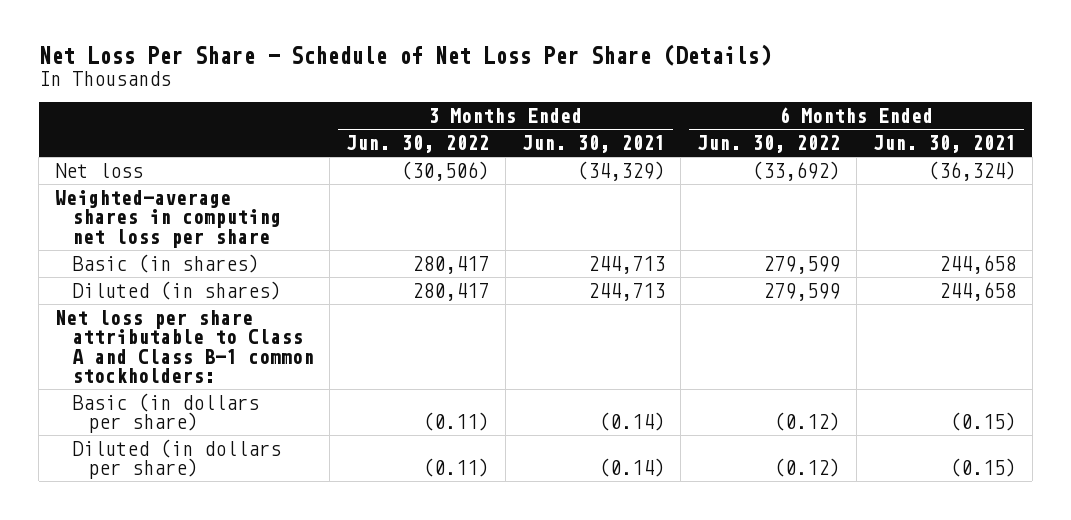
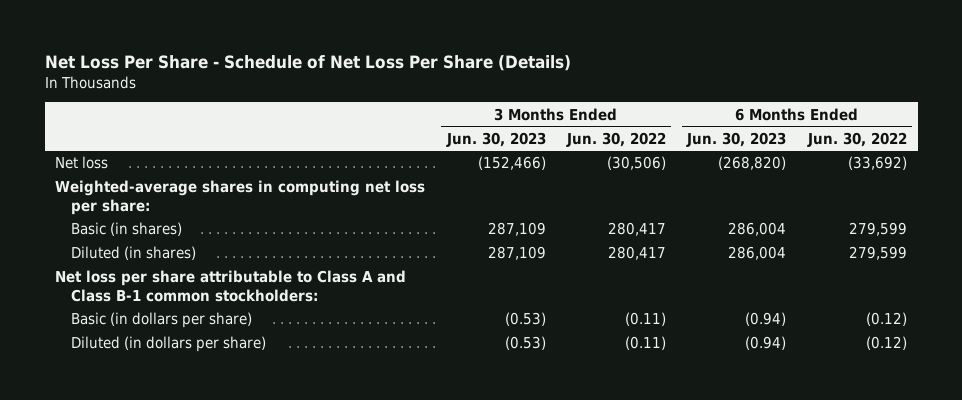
[521,135,665,154] Jun. 30, 2021 -> none
[872,135,1016,154] Jun. 30, 2021 -> none
none -> [445,131,546,147] Jun. 30, 2023
none -> [686,131,787,147] Jun. 30, 2023
[55,190,281,248] Weighted-average shares in computing net loss per share -> [55,180,426,215] Weighted-average shares in computing net loss per share:

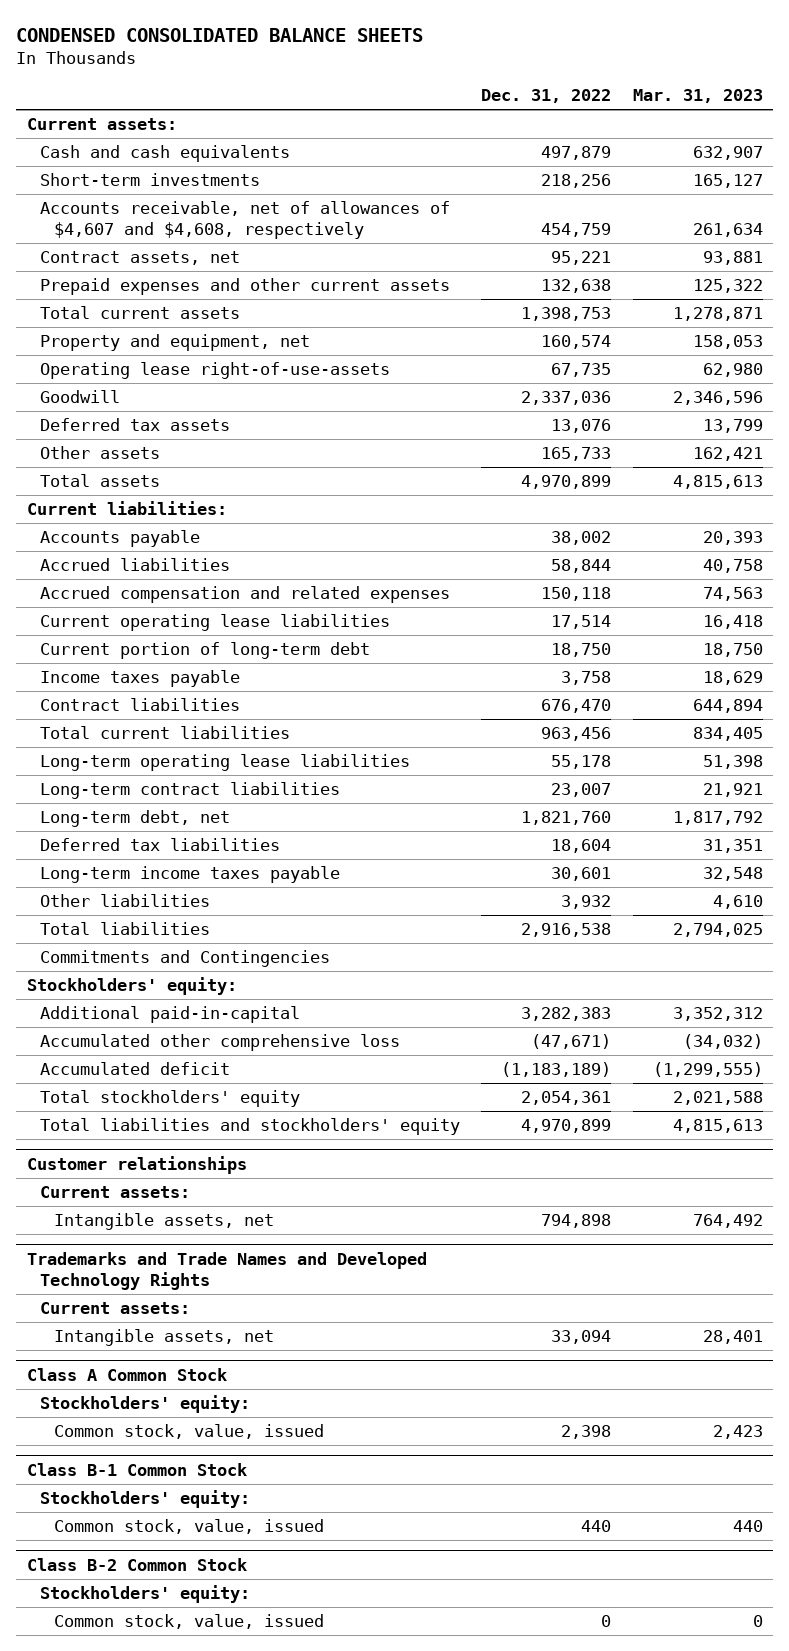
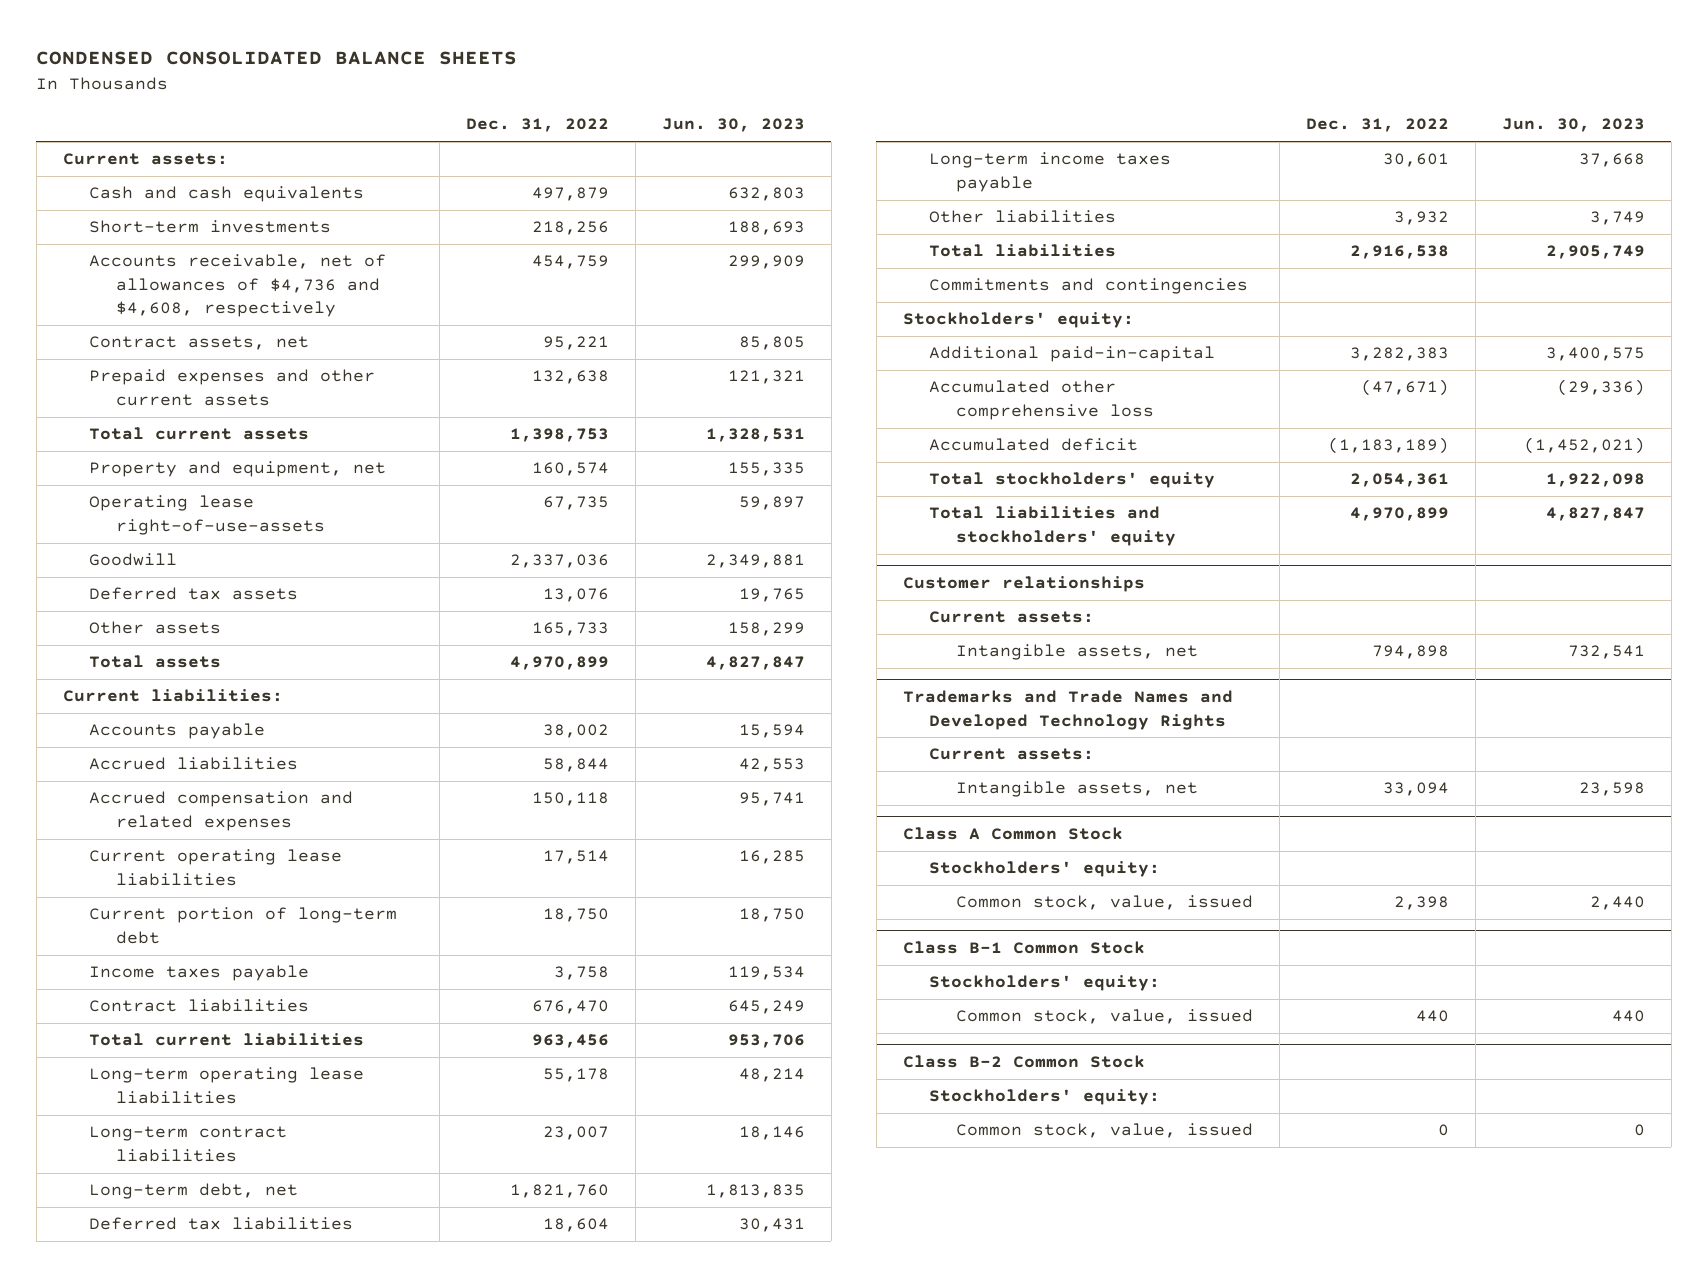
[632,89,763,104] Mar. 31, 2023 -> none
none -> [661,118,805,133] Jun. 30, 2023
[40,201,451,240] Accounts receivable, net of allowances of $4,607 and $4,608, respectively -> [89,254,387,318] Accounts receivable, net of allowances of $4,736 and $4,608, respectively
[40,950,331,968] Commitments and Contingencies -> [929,278,1249,295] Commitments and contingencies

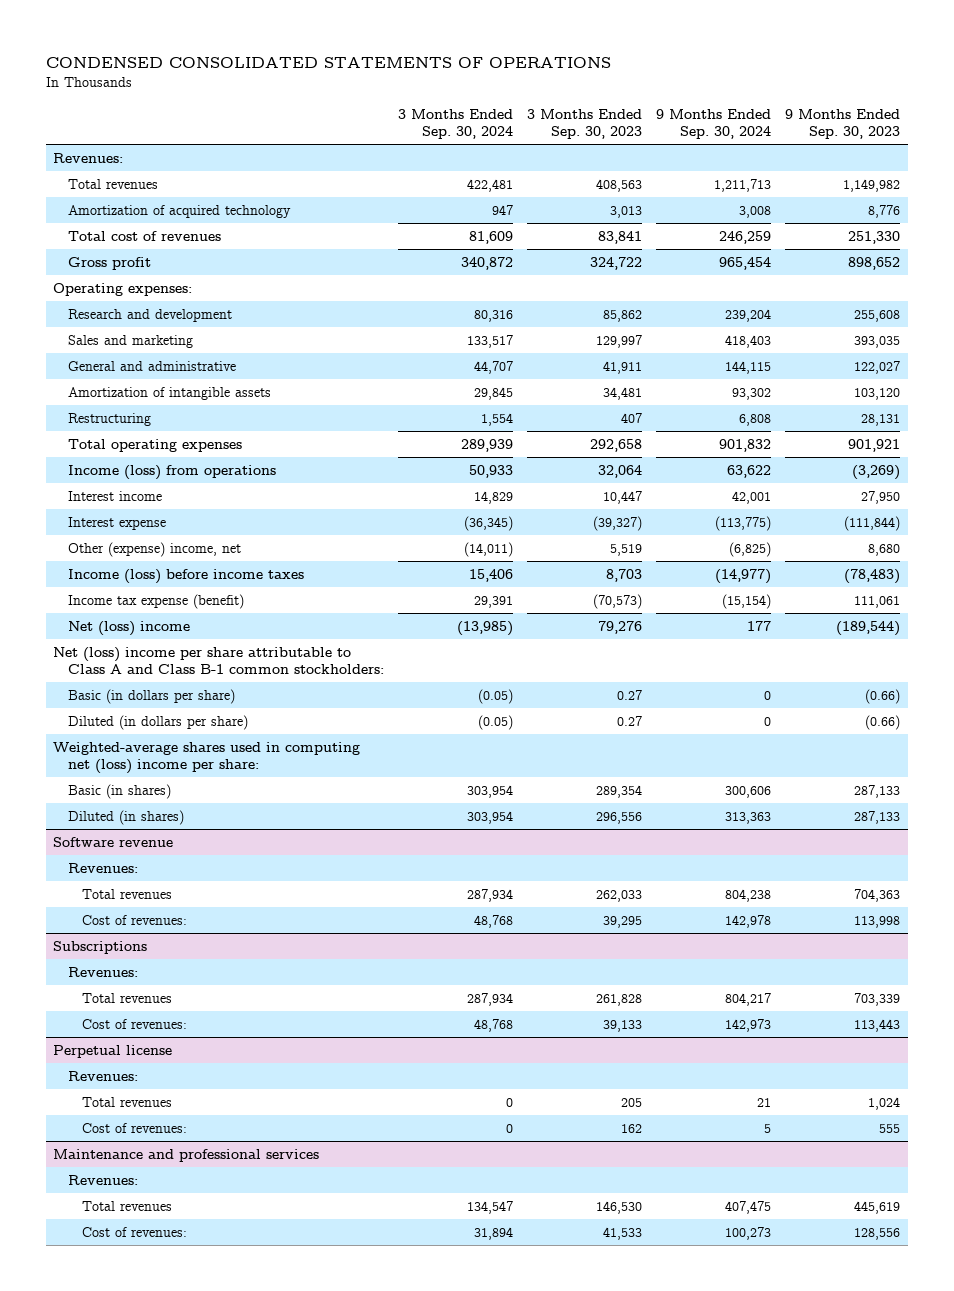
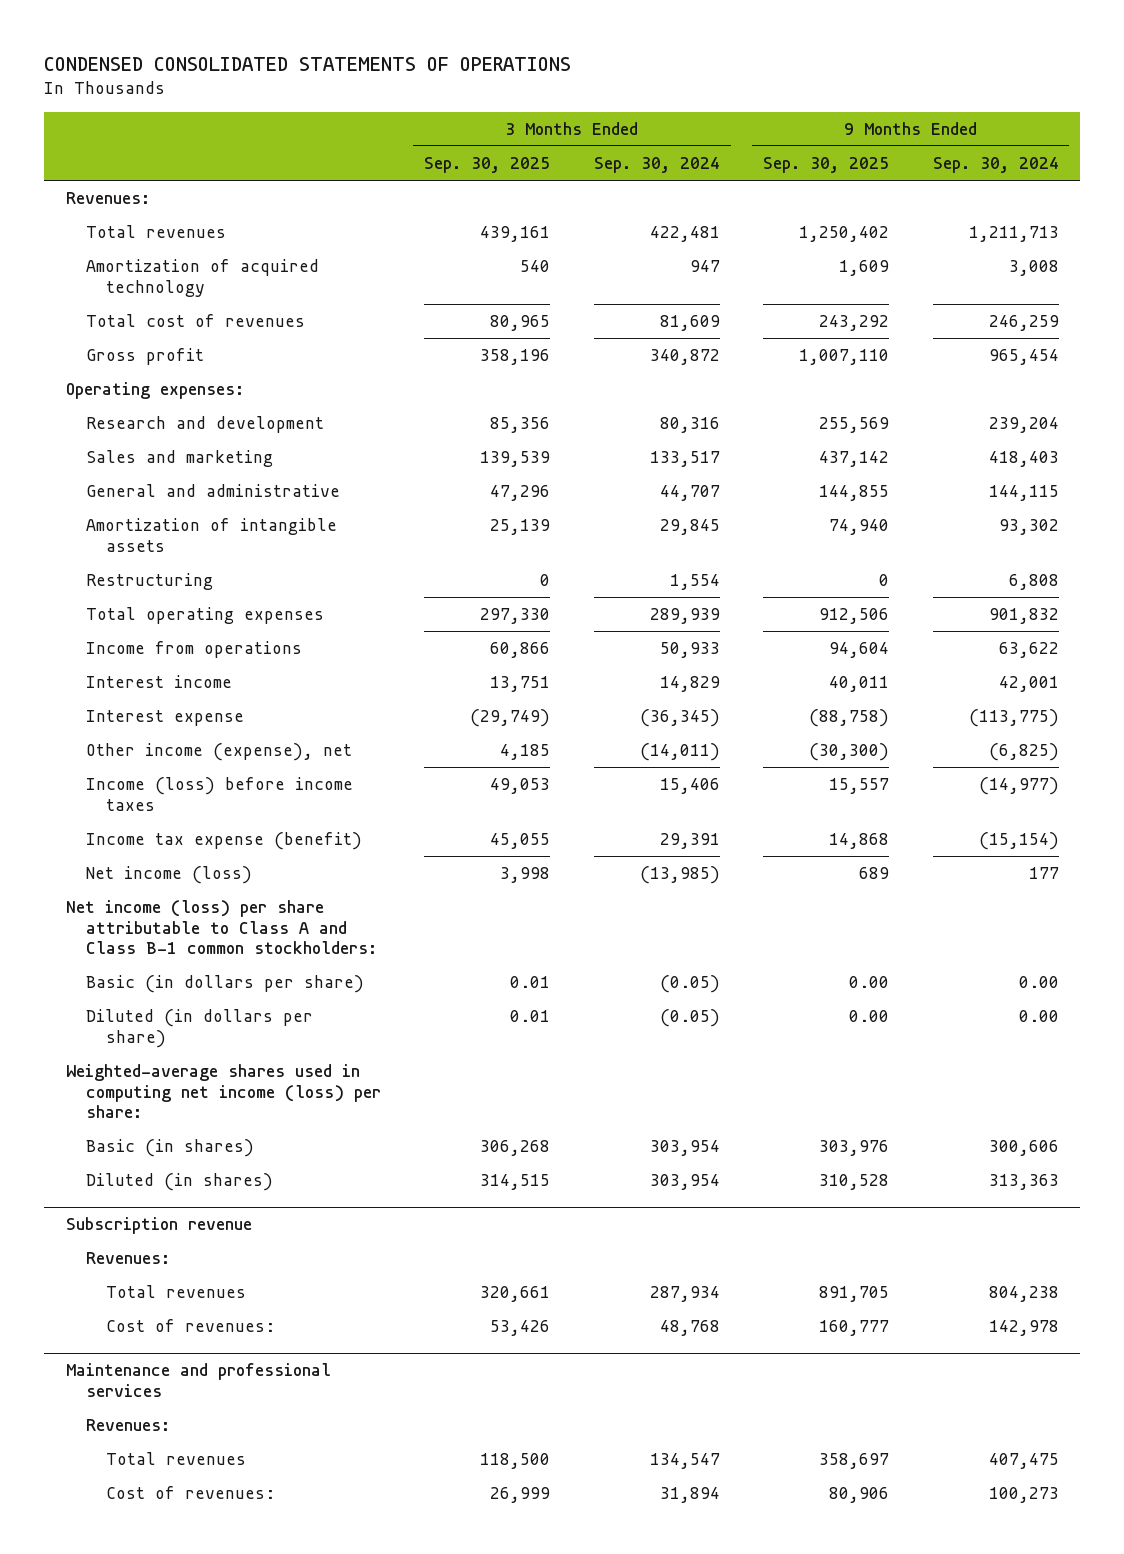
[527,108,643,139] 3 Months Ended Sep. 30, 2023 -> none
[785,108,901,139] 9 Months Ended Sep. 30, 2023 -> none
none -> [424,157,551,174] Sep. 30, 2025
none -> [763,157,890,174] Sep. 30, 2025
[67,465,276,481] Income (loss) from operations -> [85,641,302,659] Income from operations
[67,542,241,558] Other (expense) income, net -> [85,743,352,762] Other income (expense), net
[67,621,190,637] Net (loss) income -> [85,866,252,885] Net income (loss)
[53,647,384,674] Net (loss) income per share attributable to Class A and Class B-1 common stockholders: -> [65,900,377,955] Net income (loss) per share attributable to Class A and Class B-1 common stockholders:
[764,691,772,701] 0 -> [1018,976,1059,989] 0.00
[764,717,772,727] 0 -> [1018,1010,1059,1023] 0.00
[53,742,361,774] Weighted-average shares used in computing net (loss) income per share: -> [65,1064,381,1119] Weighted-average shares used in computing net income (loss) per share:
[53,837,174,848] Software revenue -> none
none -> [65,1217,252,1235] Subscription revenue
[53,941,148,955] Subscriptions -> none
[67,967,138,978] Revenues: -> none
[81,993,172,1004] Total revenues -> none
[81,1019,187,1030] Cost of revenues: -> none
[53,1045,173,1059] Perpetual license -> none
[67,1071,138,1082] Revenues: -> none
[81,1097,172,1108] Total revenues -> none
[81,1123,187,1134] Cost of revenues: -> none

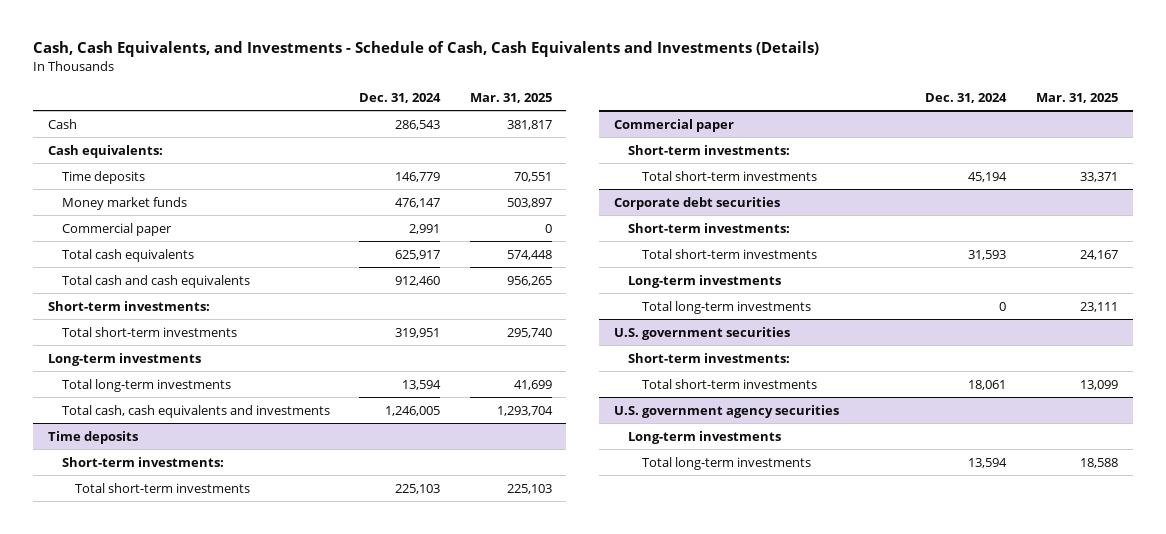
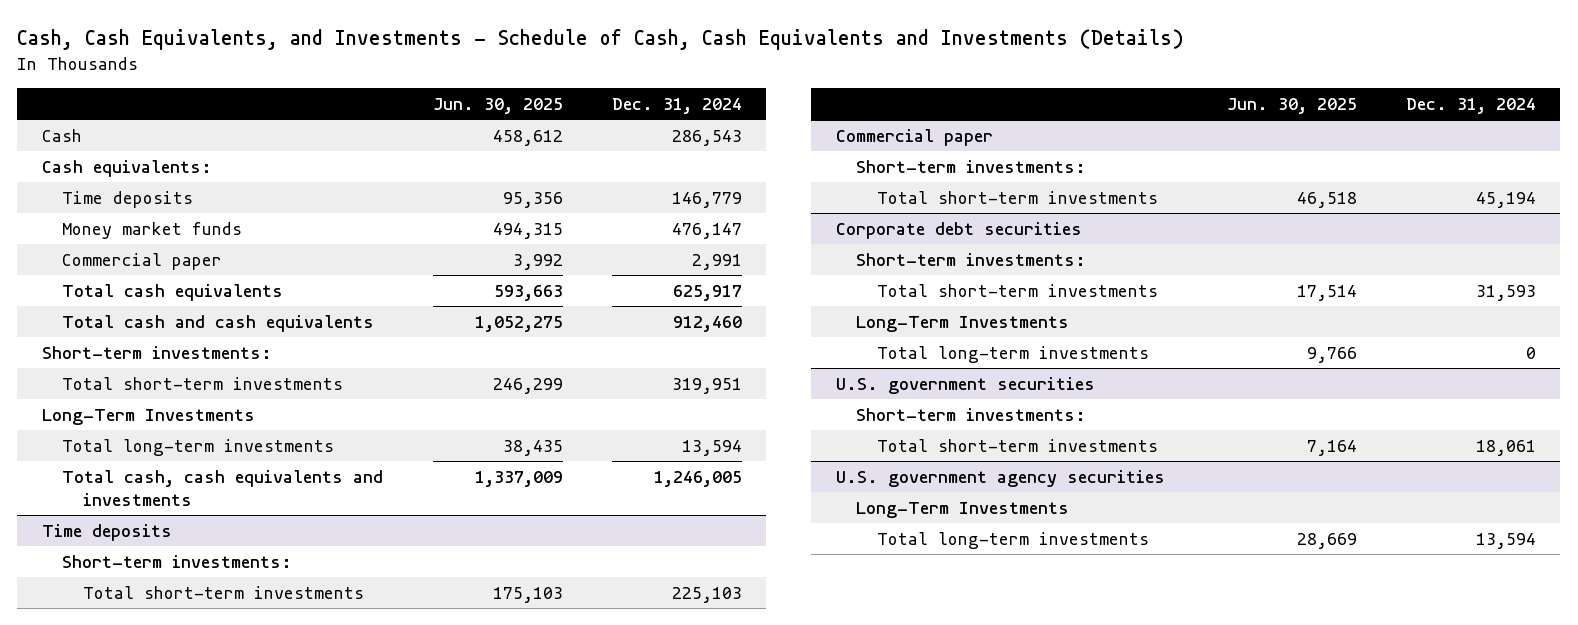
[469,93,552,104] Mar. 31, 2025 -> none
none -> [432,97,563,114] Jun. 30, 2025
[47,352,201,366] Long-term investments -> [42,408,256,425] Long-Term Investments
[627,274,781,288] Long-term investments -> [856,315,1070,332] Long-Term Investments
[627,430,781,444] Long-term investments -> [856,501,1070,518] Long-Term Investments

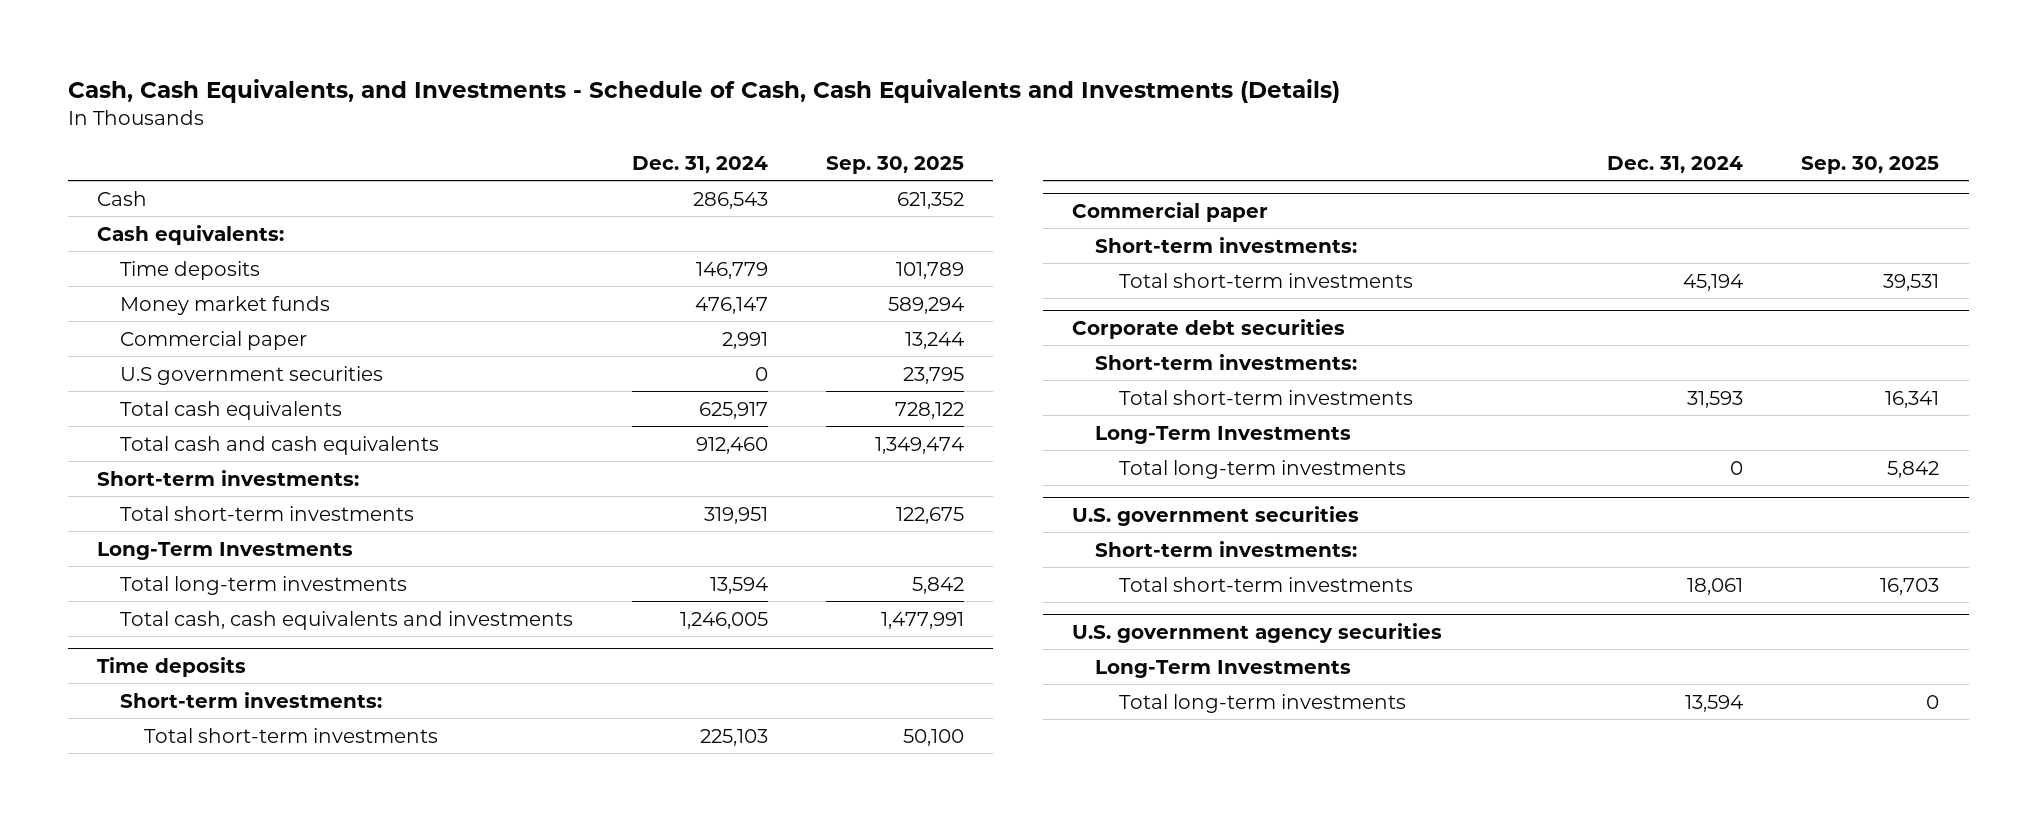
[432,97,563,114] Jun. 30, 2025 -> none
none -> [826,155,965,174] Sep. 30, 2025
none -> [120,365,384,385] U.S government securities

